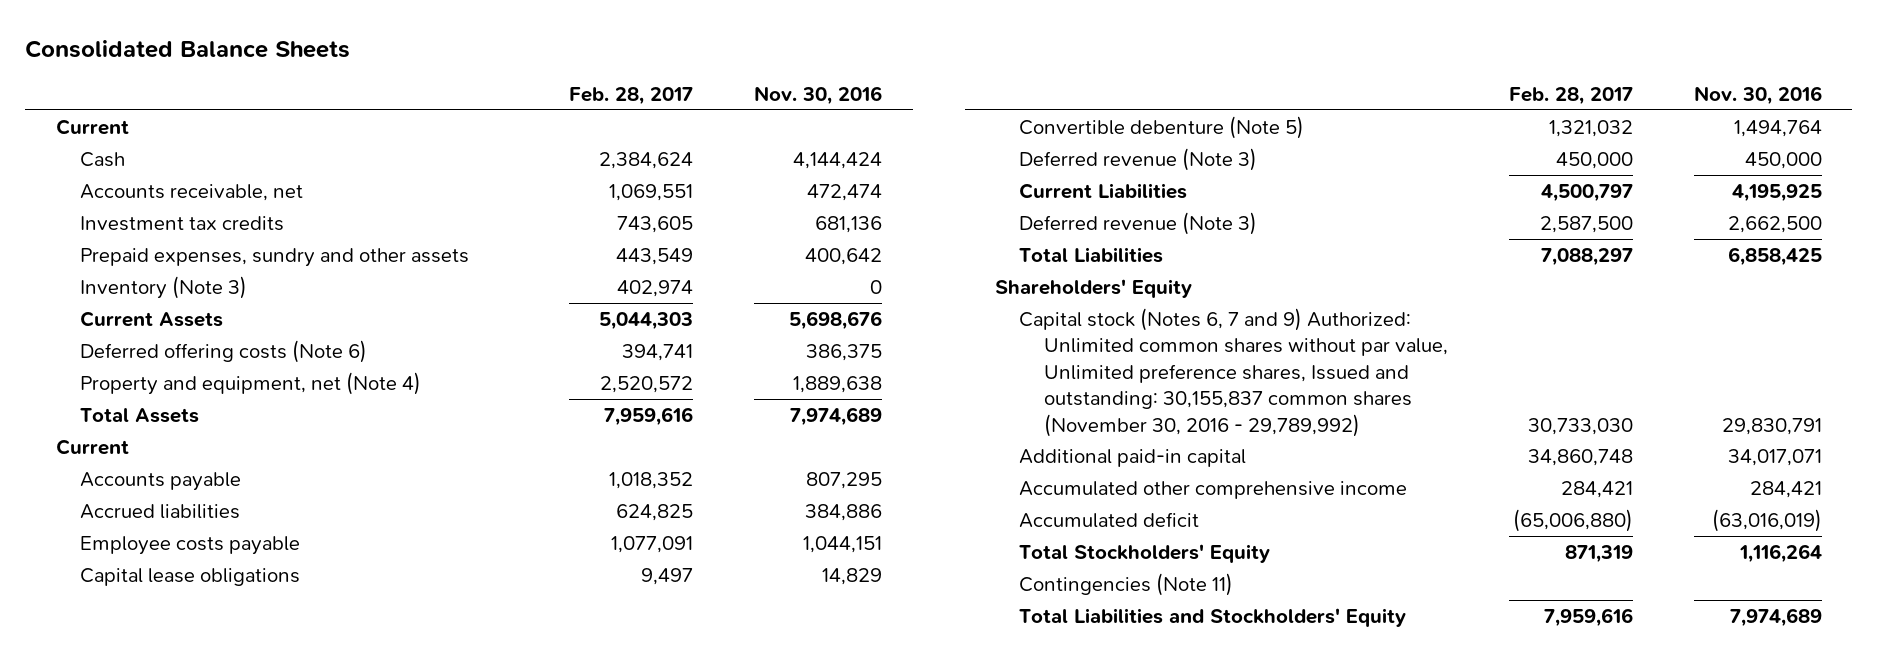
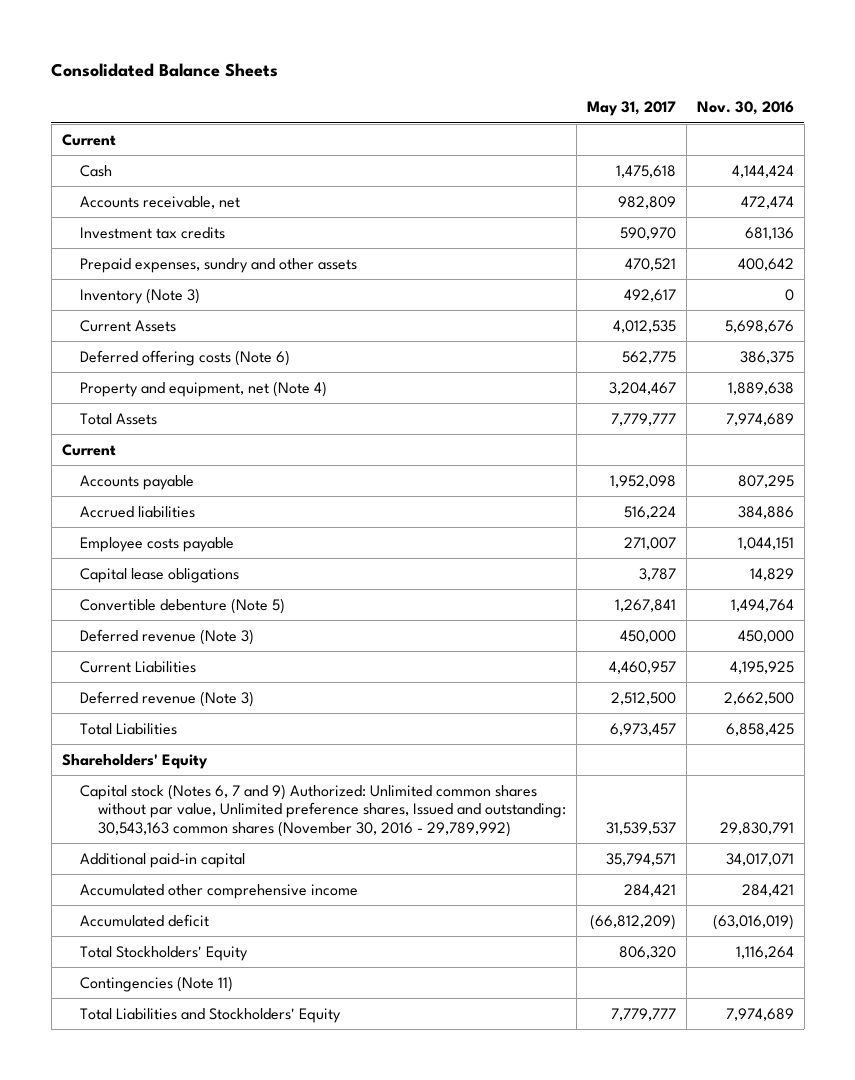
[569,87,694,106] Feb. 28, 2017 -> none
none -> [586,101,676,117] May 31, 2017
[1019,307,1448,437] Capital stock (Notes 6, 7 and 9) Authorized: Unlimited common shares without par value, Unlimited preference shares, Issued and outstanding: 30,155,837 common shares (November 30, 2016 - 29,789,992) -> [79,783,566,837] Capital stock (Notes 6, 7 and 9) Authorized: Unlimited common shares without par value, Unlimited preference shares, Issued and outstanding: 30,543,163 common shares (November 30, 2016 - 29,789,992)

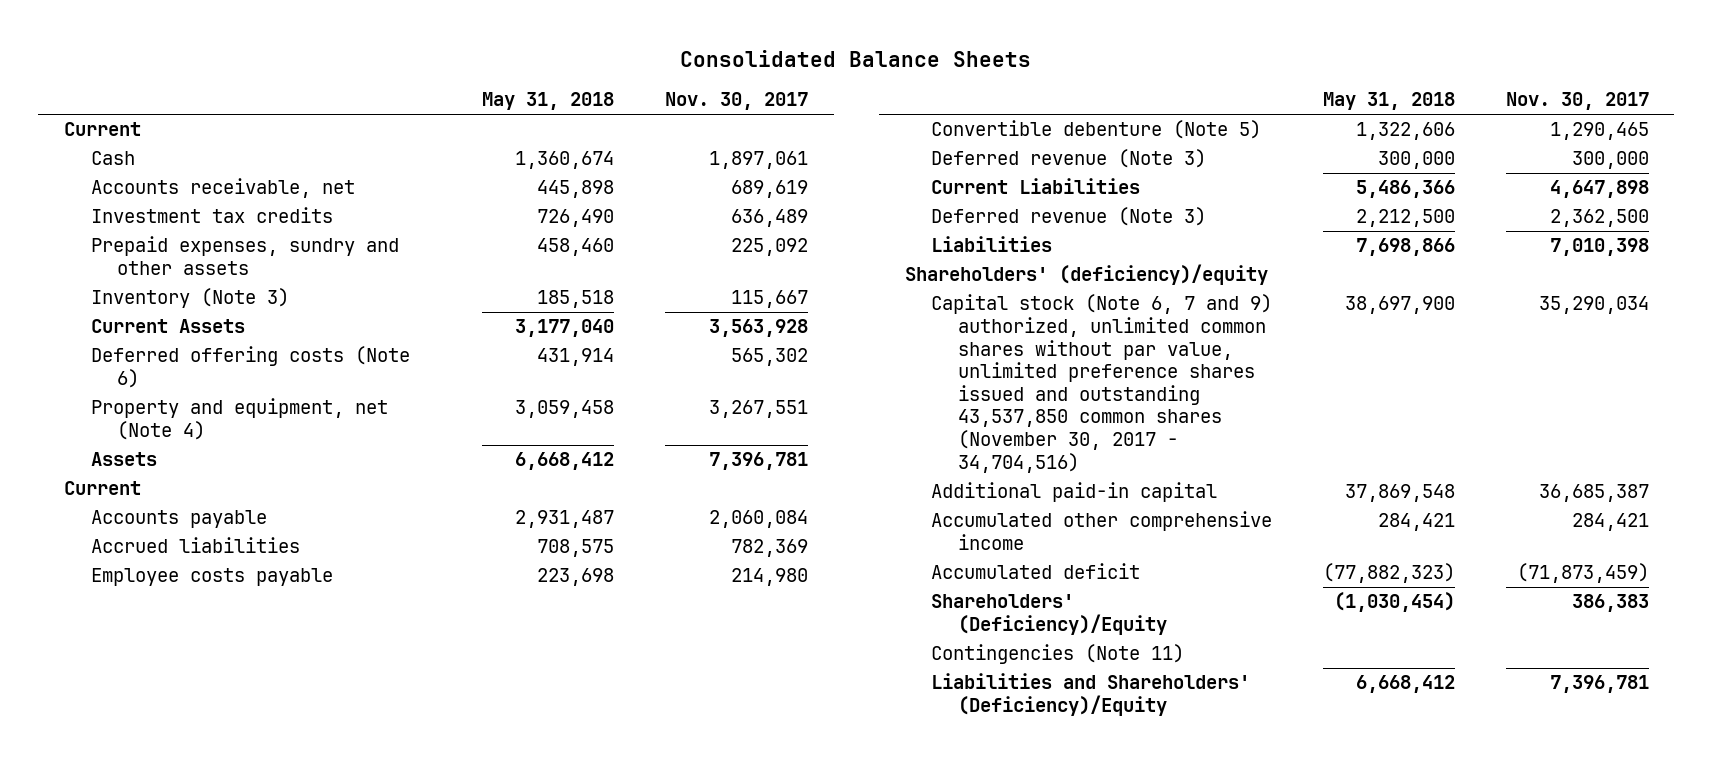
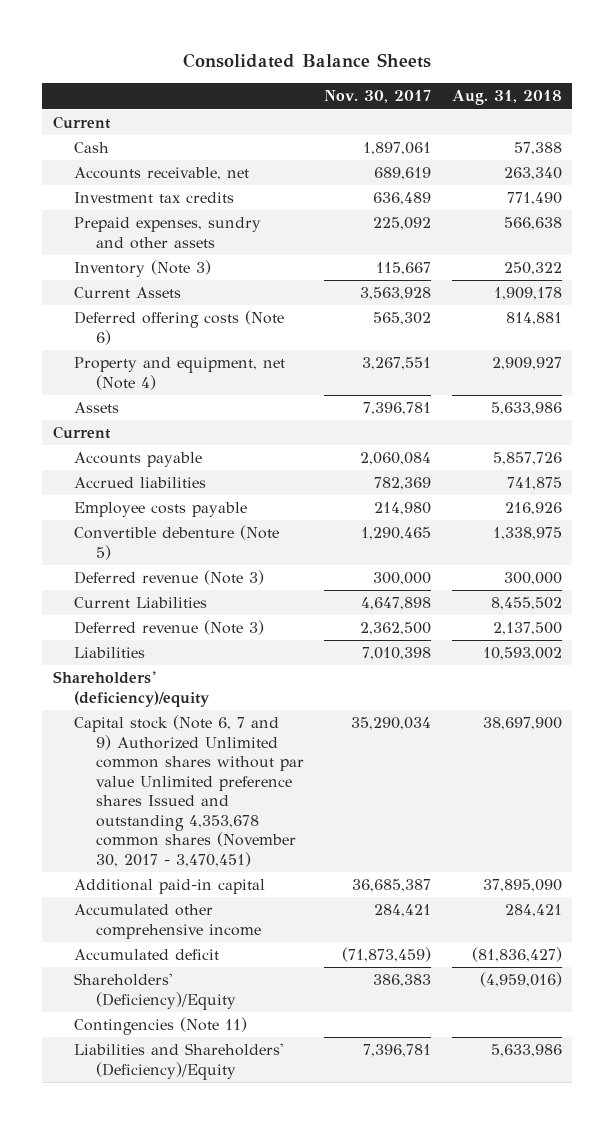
[482,92,615,111] May 31, 2018 -> none
none -> [451,90,562,106] Aug. 31, 2018
[931,294,1273,473] Capital stock (Note 6, 7 and 9) authorized, unlimited common shares without par value, unlimited preference shares issued and outstanding 43,537,850 common shares (November 30, 2017 - 34,704,516) -> [74,715,304,867] Capital stock (Note 6, 7 and 9) Authorized Unlimited common shares without par value Unlimited preference shares Issued and outstanding 4,353,678 common shares (November 30, 2017 - 3,470,451)

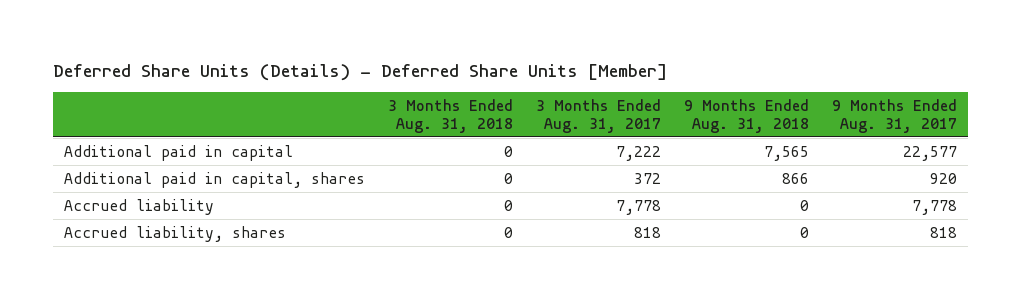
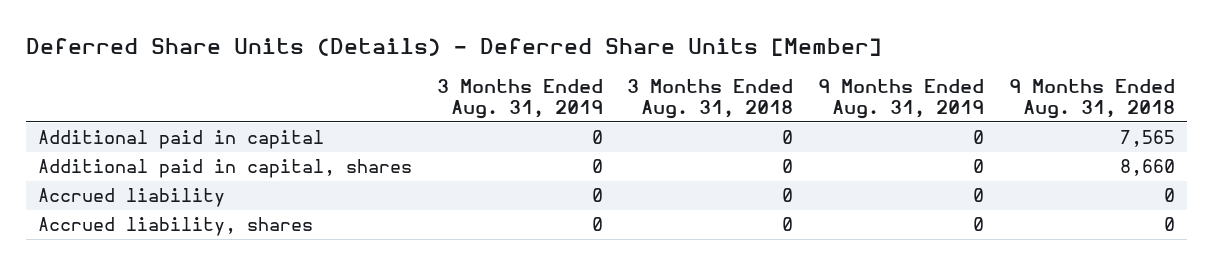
[535,98,661,134] 3 Months Ended Aug. 31, 2017 -> none
[831,98,957,134] 9 Months Ended Aug. 31, 2017 -> none
none -> [436,79,603,119] 3 Months Ended Aug. 31, 2019
none -> [818,79,985,119] 9 Months Ended Aug. 31, 2019
[781,172,809,184] 866 -> [1119,159,1175,177] 8,660

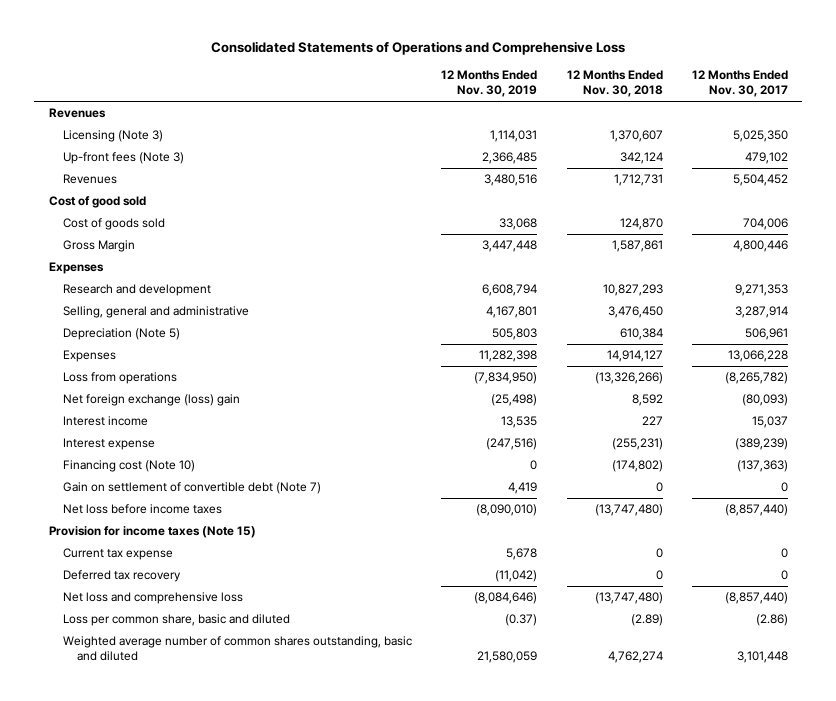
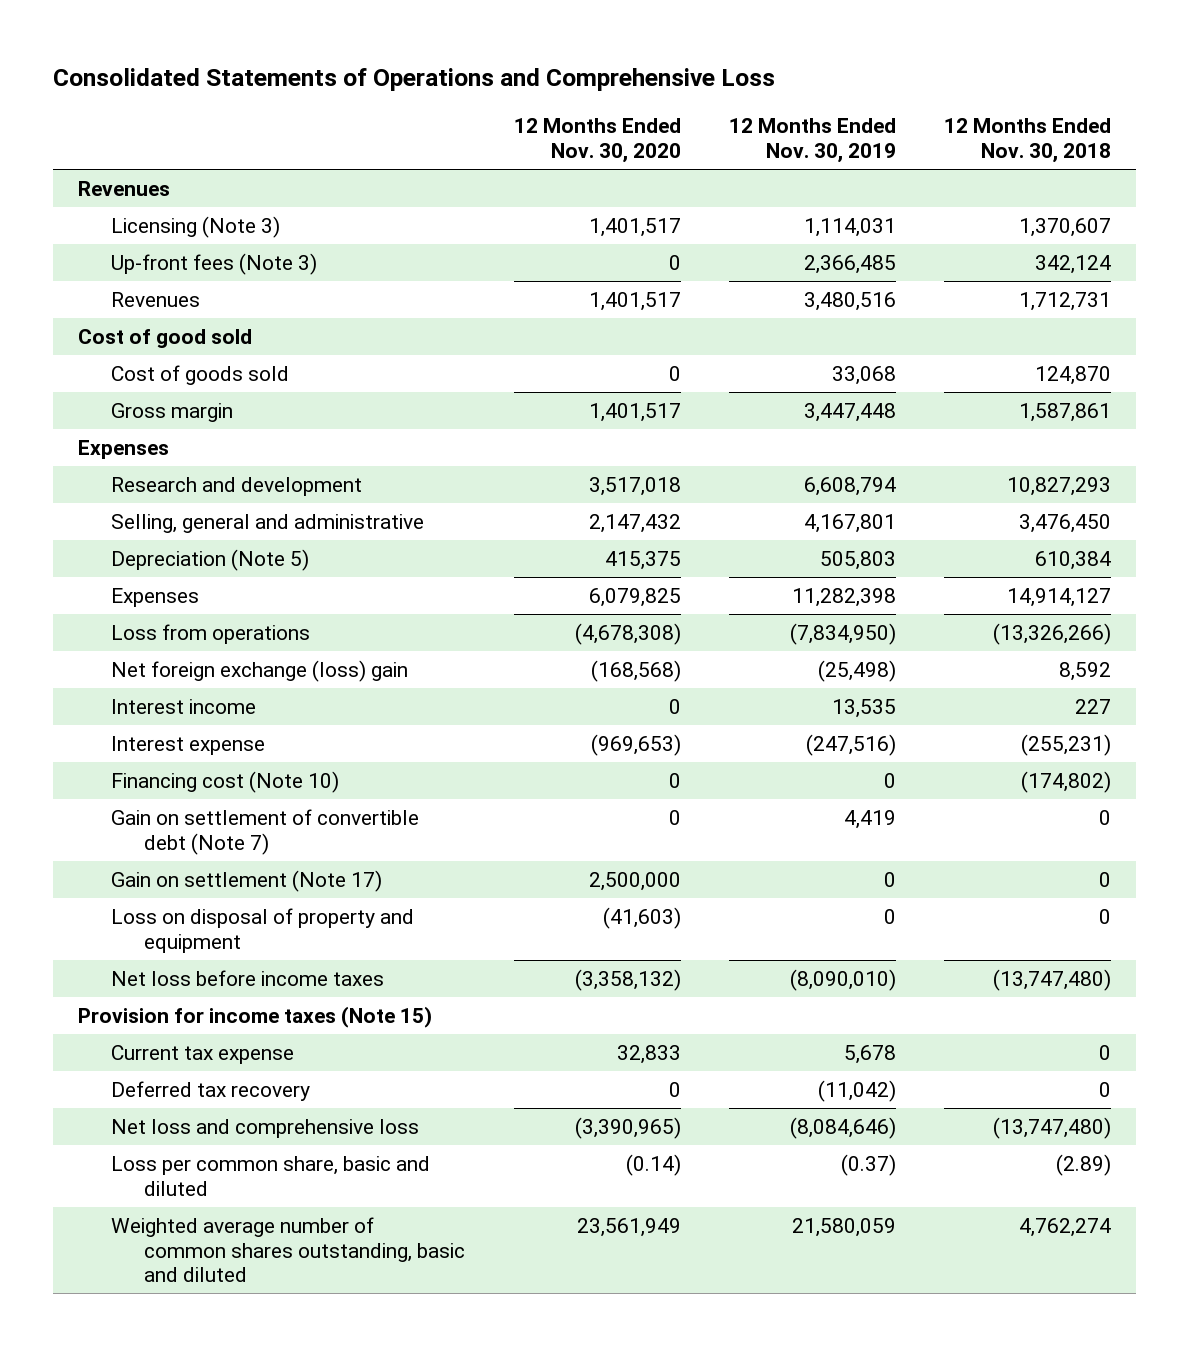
[691,70,788,98] 12 Months Ended Nov. 30, 2017 -> none
none -> [513,118,681,163] 12 Months Ended Nov. 30, 2020
[63,240,136,253] Gross Margin -> [111,403,234,423] Gross margin
none -> [111,870,383,893] Gain on settlement (Note 17)
none -> [111,908,415,953] Loss on disposal of property and equipment

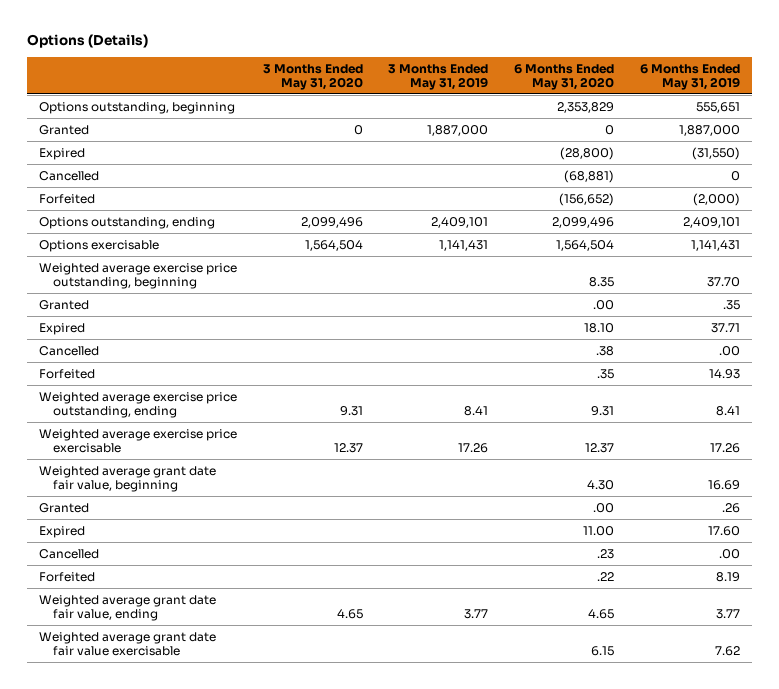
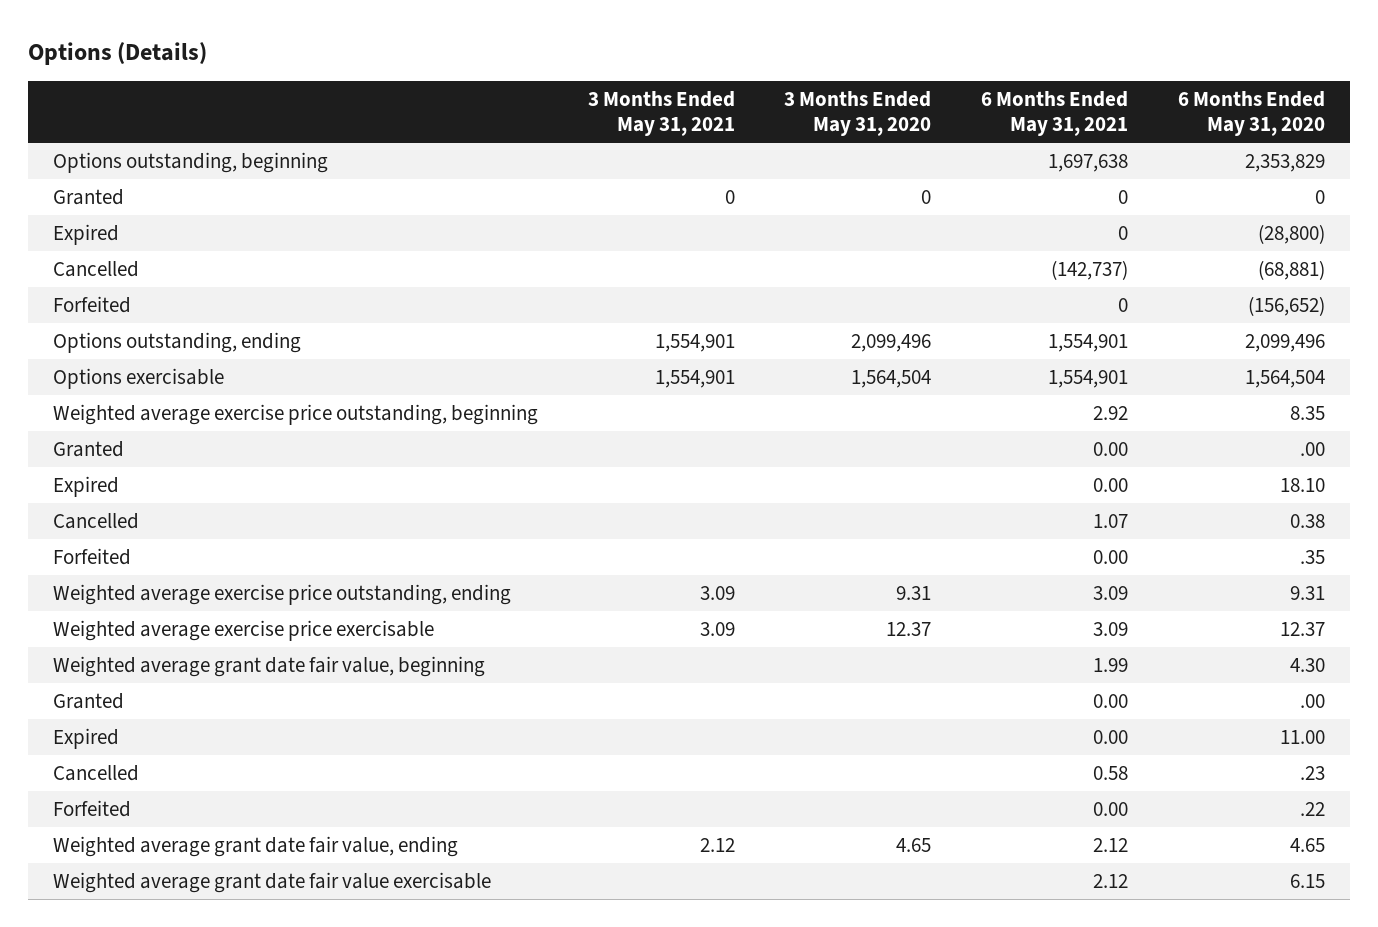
[388,64,489,90] 3 Months Ended May 31, 2019 -> none
[639,64,740,90] 6 Months Ended May 31, 2019 -> none
none -> [587,91,735,137] 3 Months Ended May 31, 2021
none -> [981,91,1129,137] 6 Months Ended May 31, 2021
[596,345,615,356] .38 -> [1290,513,1326,528] 0.38

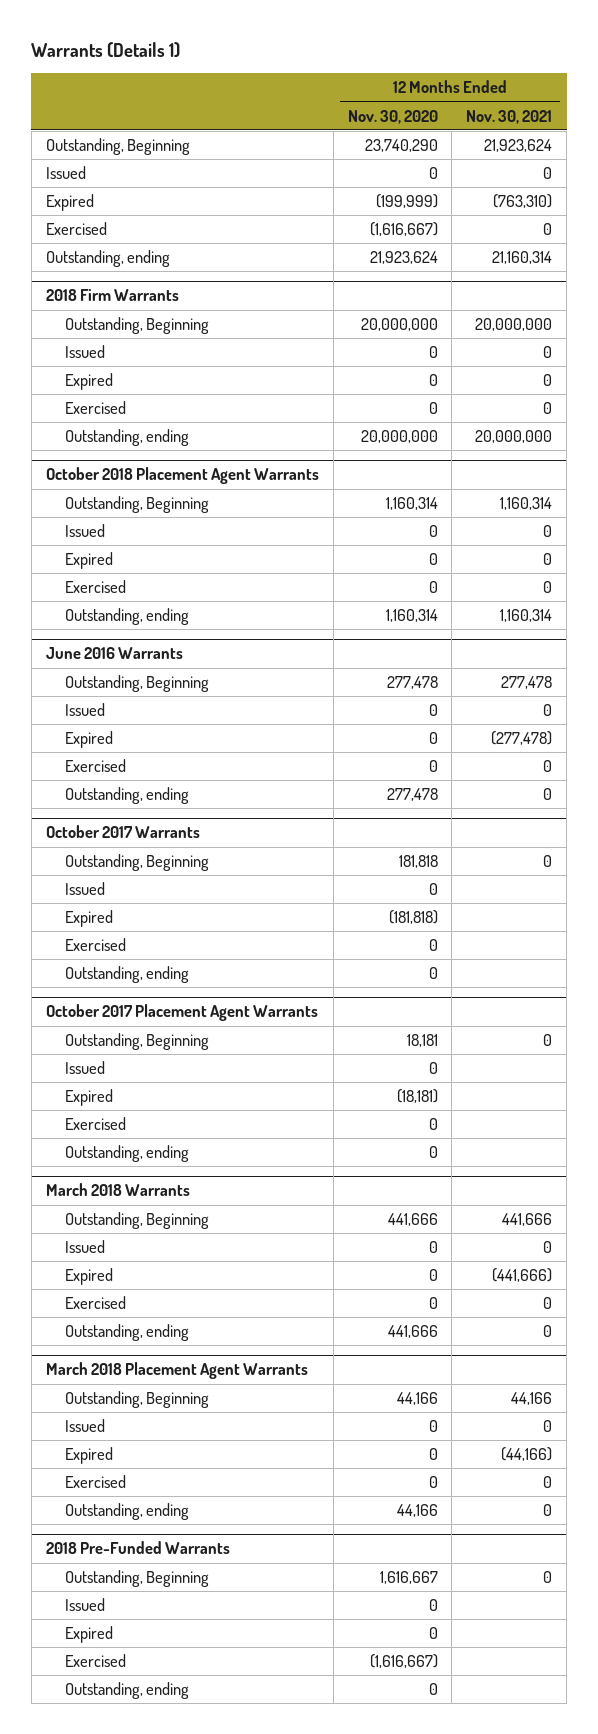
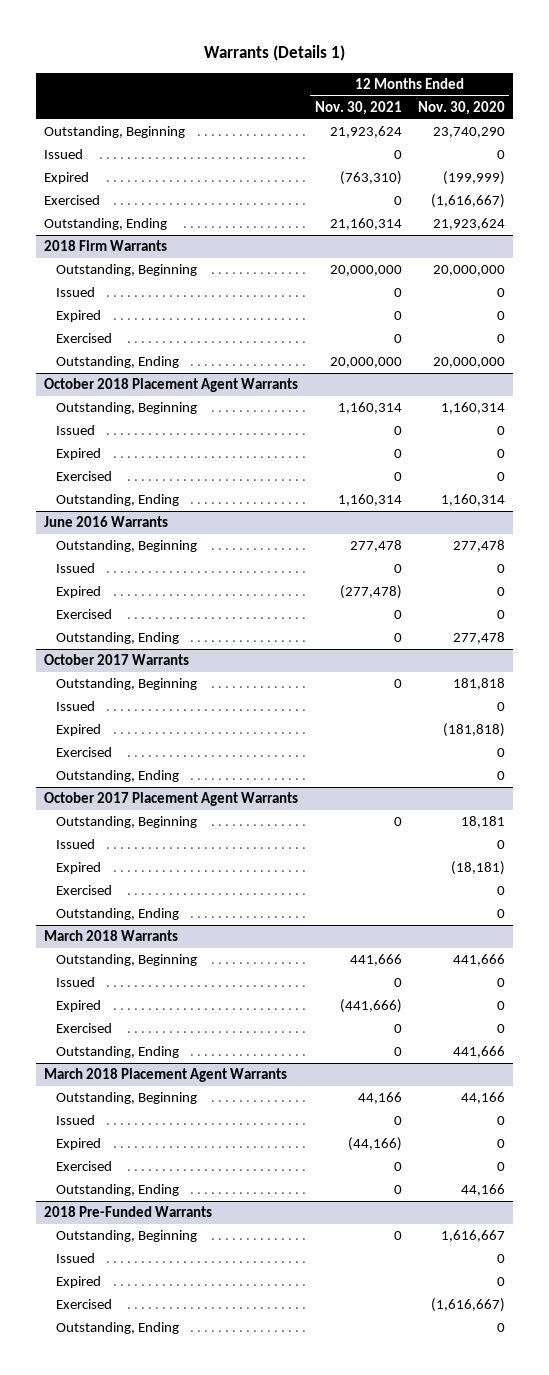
[45,250,170,268] Outstanding, ending -> [44,218,168,231] Outstanding, Ending
[64,429,189,447] Outstanding, ending -> [56,356,180,369] Outstanding, Ending
[64,608,189,626] Outstanding, ending -> [56,494,180,507] Outstanding, Ending
[64,787,189,805] Outstanding, ending -> [56,632,180,645] Outstanding, Ending
[64,966,189,984] Outstanding, ending -> [56,770,180,783] Outstanding, Ending
[64,1145,189,1163] Outstanding, ending -> [56,908,180,921] Outstanding, Ending
[64,1324,189,1342] Outstanding, ending -> [56,1046,180,1059] Outstanding, Ending
[64,1503,189,1521] Outstanding, ending -> [56,1184,180,1197] Outstanding, Ending
[64,1682,189,1700] Outstanding, ending -> [56,1322,180,1335] Outstanding, Ending

